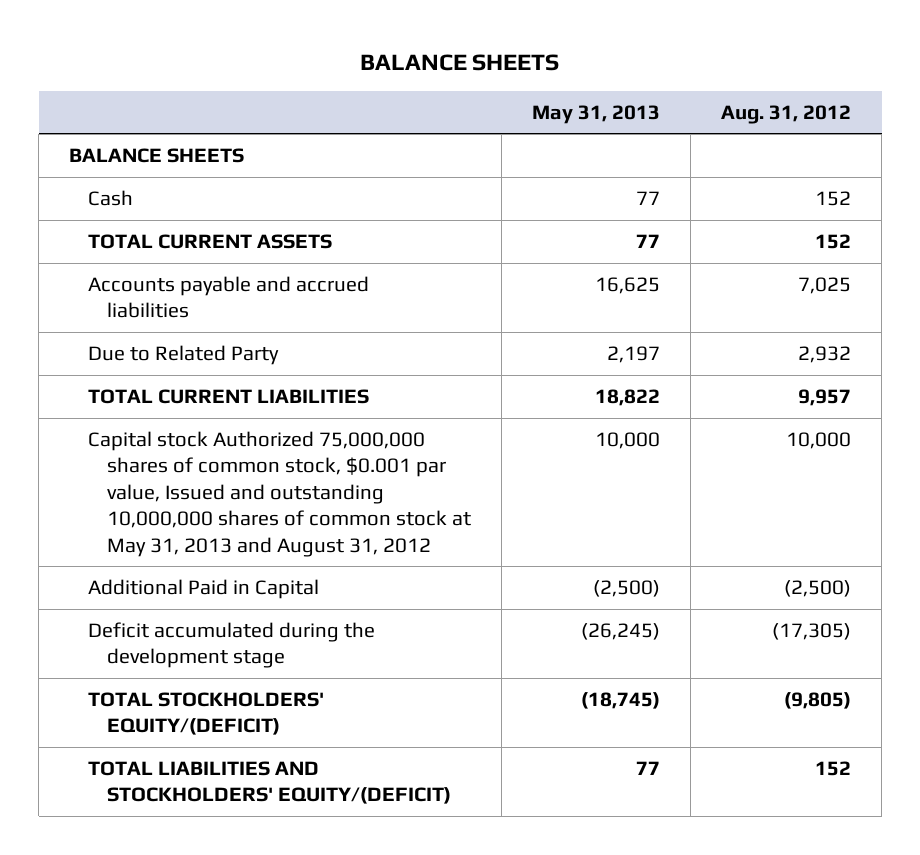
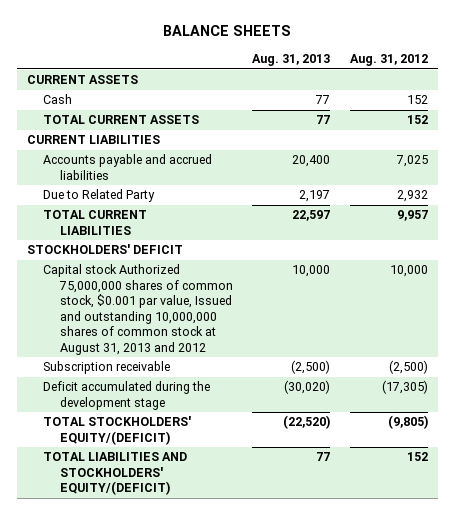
[532,104,661,124] May 31, 2013 -> none
none -> [252,54,331,67] Aug. 31, 2013
[69,147,245,163] BALANCE SHEETS -> none
none -> [26,75,138,85] CURRENT ASSETS
none -> [26,135,160,145] CURRENT LIABILITIES
[88,578,320,599] Additional Paid in Capital -> none
none -> [26,244,183,255] STOCKHOLDERS' DEFICIT
[88,430,472,557] Capital stock Authorized 75,000,000 shares of common stock, $0.001 par value, Issued and outstanding 10,000,000 shares of common stock at May 31, 2013 and August 31, 2012 -> [43,264,234,355] Capital stock Authorized 75,000,000 shares of common stock, $0.001 par value, Issued and outstanding 10,000,000 shares of common stock at August 31, 2013 and 2012
none -> [43,361,171,375] Subscription receivable

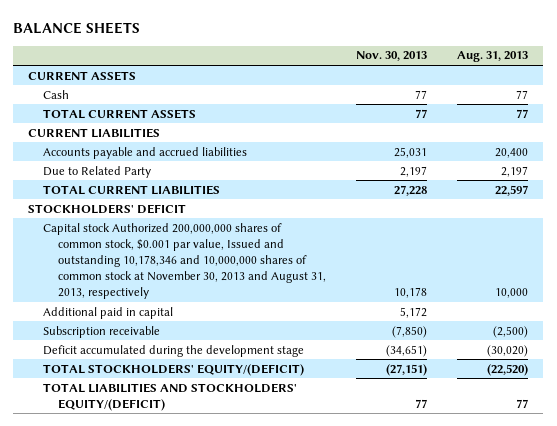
[349,54,428,67] Aug. 31, 2012 -> none
none -> [356,51,428,62] Nov. 30, 2013
[43,264,234,355] Capital stock Authorized 75,000,000 shares of common stock, $0.001 par value, Issued and outstanding 10,000,000 shares of common stock at August 31, 2013 and 2012 -> [43,222,326,300] Capital stock Authorized 200,000,000 shares of common stock, $0.001 par value, Issued and outstanding 10,178,346 and 10,000,000 shares of common stock at November 30, 2013 and August 31, 2013, respectively
none -> [43,306,174,319] Additional paid in capital

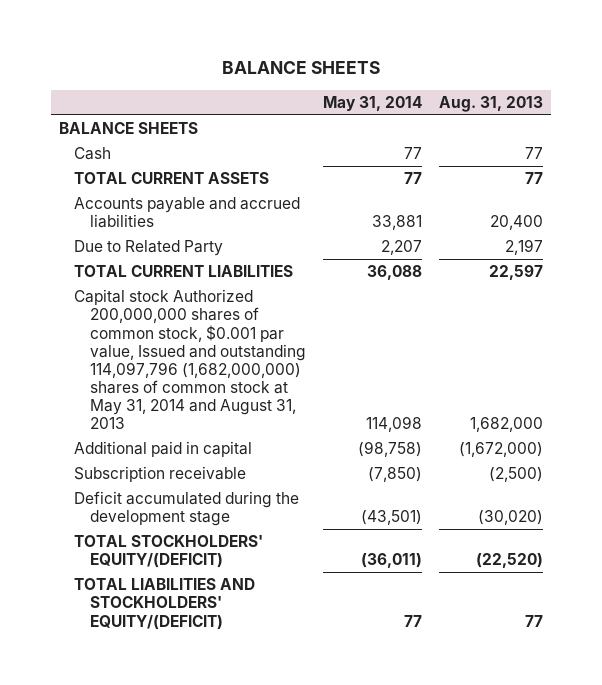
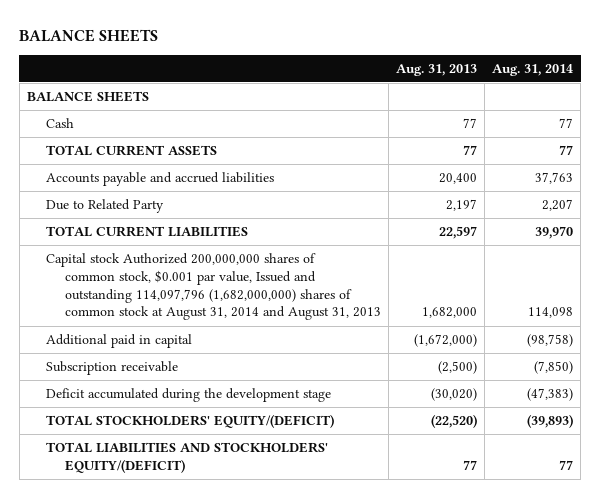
[322,95,422,111] May 31, 2014 -> none
none -> [492,63,574,76] Aug. 31, 2014
[74,289,306,430] Capital stock Authorized 200,000,000 shares of common stock, $0.001 par value, Issued and outstanding 114,097,796 (1,682,000,000) shares of common stock at May 31, 2014 and August 31, 2013 -> [46,253,382,321] Capital stock Authorized 200,000,000 shares of common stock, $0.001 par value, Issued and outstanding 114,097,796 (1,682,000,000) shares of common stock at August 31, 2014 and August 31, 2013

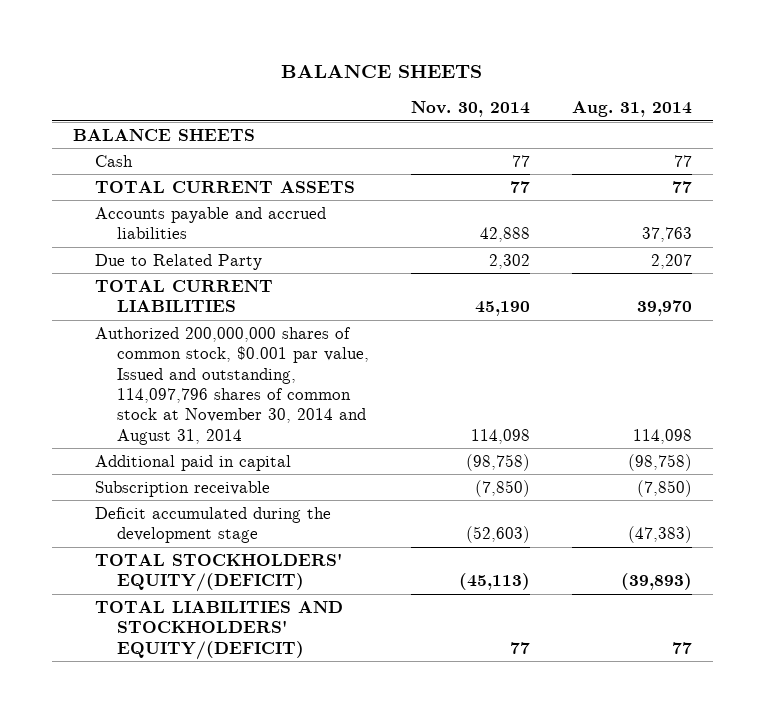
[396,63,478,76] Aug. 31, 2013 -> none
none -> [410,101,530,118] Nov. 30, 2014
[46,253,382,321] Capital stock Authorized 200,000,000 shares of common stock, $0.001 par value, Issued and outstanding 114,097,796 (1,682,000,000) shares of common stock at August 31, 2014 and August 31, 2013 -> [94,326,369,445] Authorized 200,000,000 shares of common stock, $0.001 par value, Issued and outstanding, 114,097,796 shares of common stock at November 30, 2014 and August 31, 2014

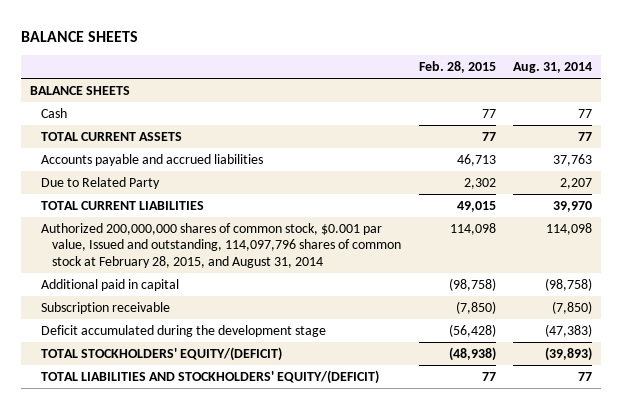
[410,101,530,118] Nov. 30, 2014 -> none
none -> [418,61,496,74] Feb. 28, 2015
[94,326,369,445] Authorized 200,000,000 shares of common stock, $0.001 par value, Issued and outstanding, 114,097,796 shares of common stock at November 30, 2014 and August 31, 2014 -> [40,222,401,269] Authorized 200,000,000 shares of common stock, $0.001 par value, Issued and outstanding, 114,097,796 shares of common stock at February 28, 2015, and August 31, 2014

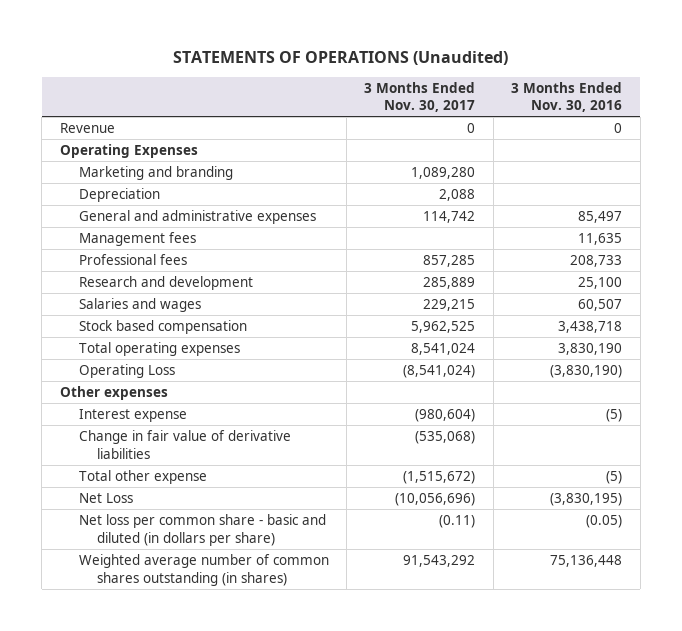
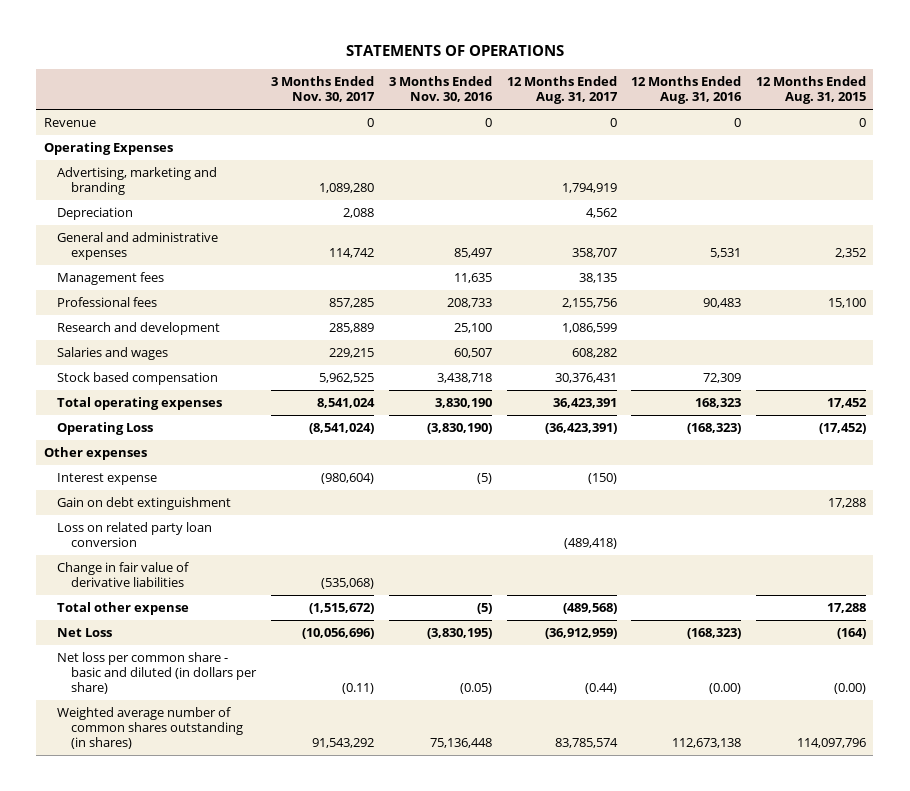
[173,51,509,66] STATEMENTS OF OPERATIONS (Unaudited) -> [345,45,564,57] STATEMENTS OF OPERATIONS
none -> [506,76,618,105] 12 Months Ended Aug. 31, 2017
none -> [631,76,743,105] 12 Months Ended Aug. 31, 2016
none -> [756,76,867,105] 12 Months Ended Aug. 31, 2015
[78,165,233,180] Marketing and branding -> [57,167,218,196] Advertising, marketing and branding
none -> [57,497,232,511] Gain on debt extinguishment
none -> [57,522,213,548] Loss on related party loan conversion

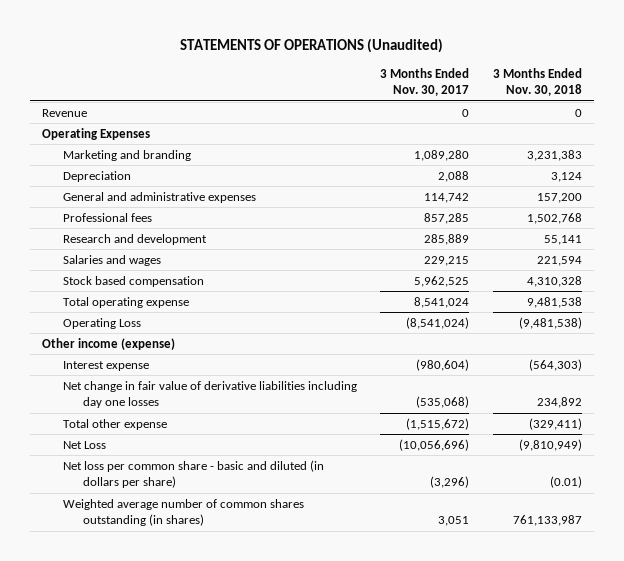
[345,45,564,57] STATEMENTS OF OPERATIONS -> [179,38,443,54] STATEMENTS OF OPERATIONS (Unaudited)
[388,76,493,103] 3 Months Ended Nov. 30, 2016 -> none
[506,76,618,105] 12 Months Ended Aug. 31, 2017 -> none
[631,76,743,105] 12 Months Ended Aug. 31, 2016 -> none
[756,76,867,105] 12 Months Ended Aug. 31, 2015 -> none
none -> [492,67,582,97] 3 Months Ended Nov. 30, 2018
[57,167,218,196] Advertising, marketing and branding -> [62,149,191,161] Marketing and branding
[57,272,165,286] Management fees -> none
[57,397,223,411] Total operating expenses -> [62,296,189,308] Total operating expense
[43,447,147,461] Other expenses -> [42,337,176,350] Other income (expense)
[57,497,232,511] Gain on debt extinguishment -> none
[57,522,213,548] Loss on related party loan conversion -> none
[57,562,190,588] Change in fair value of derivative liabilities -> [62,380,357,409] Net change in fair value of derivative liabilities including day one losses
[341,683,374,695] (0.11) -> [430,476,470,489] (3,296)
[311,738,374,749] 91,543,292 -> [438,516,470,527] 3,051

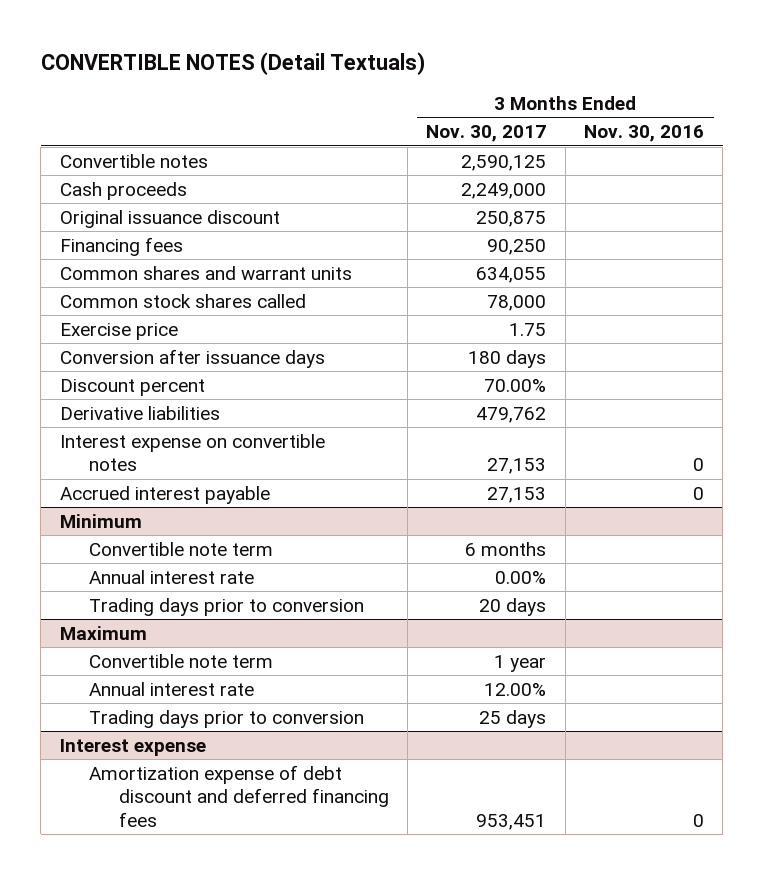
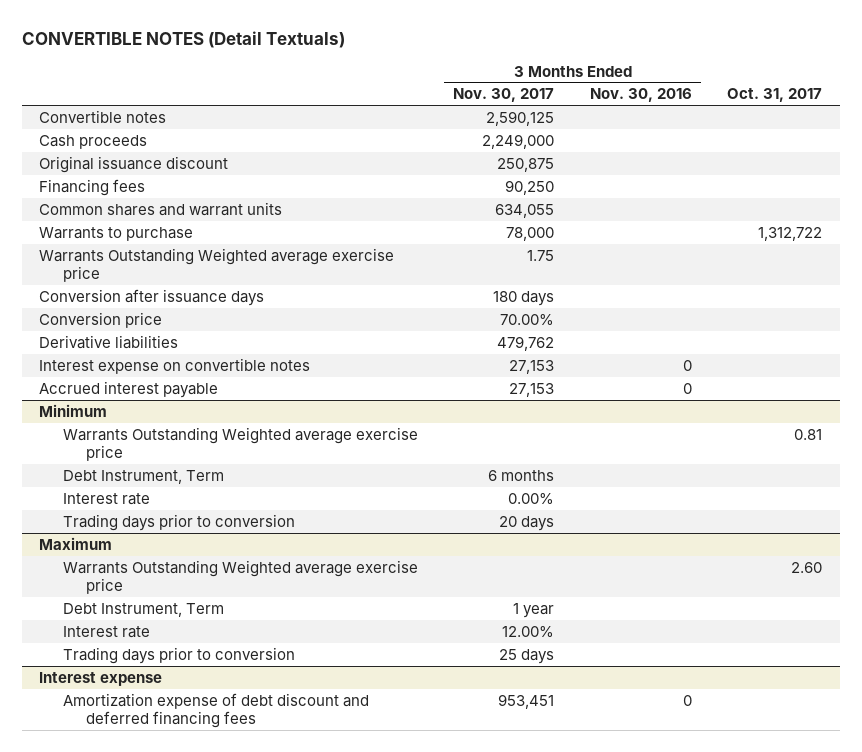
none -> [727,88,823,103] Oct. 31, 2017
[59,293,306,308] Common stock shares called -> [39,226,194,241] Warrants to purchase
[59,322,178,340] Exercise price -> [39,247,395,282] Warrants Outstanding Weighted average exercise price
[59,378,205,396] Discount percent -> [39,311,163,328] Conversion price
none -> [62,426,418,461] Warrants Outstanding Weighted average exercise price
[89,541,274,556] Convertible note term -> [62,469,224,484] Debt Instrument, Term
[89,569,255,584] Annual interest rate -> [62,492,150,505] Interest rate
none -> [62,559,418,594] Warrants Outstanding Weighted average exercise price
[89,653,274,668] Convertible note term -> [62,602,224,617] Debt Instrument, Term
[89,681,255,696] Annual interest rate -> [62,625,150,638] Interest rate

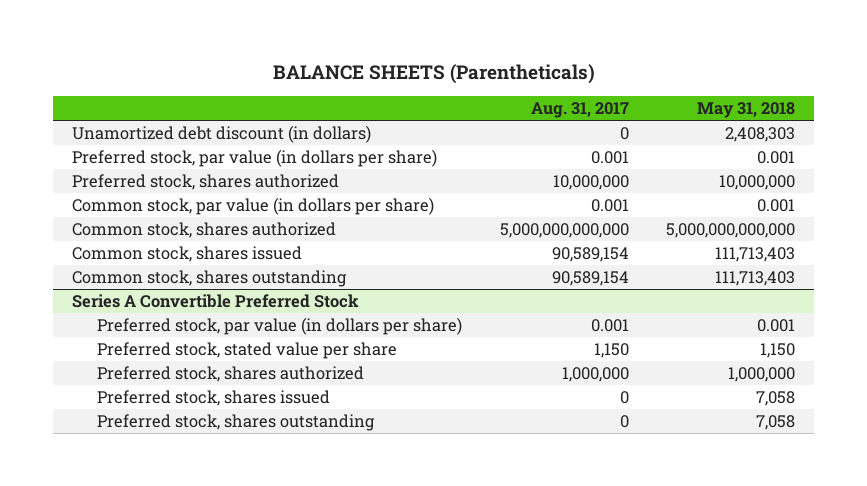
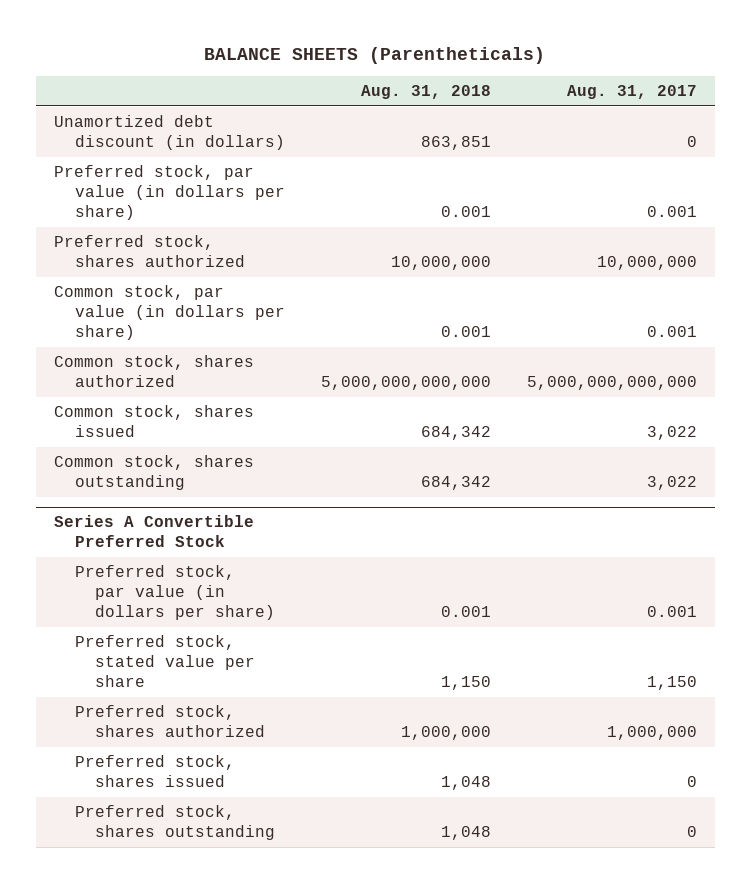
[697,102,796,119] May 31, 2018 -> none
none -> [360,84,491,99] Aug. 31, 2018
[551,247,629,263] 90,589,154 -> [646,426,697,441] 3,022
[551,271,629,287] 90,589,154 -> [646,476,697,491] 3,022

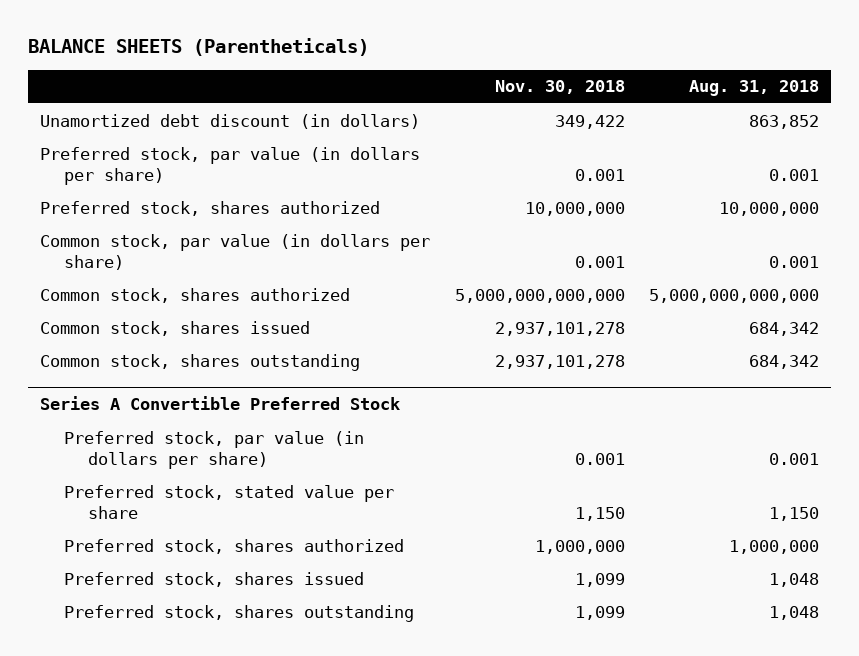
[566,84,697,99] Aug. 31, 2017 -> none
none -> [494,80,625,95] Nov. 30, 2018
[420,136,491,151] 863,851 -> [749,114,820,129] 863,852

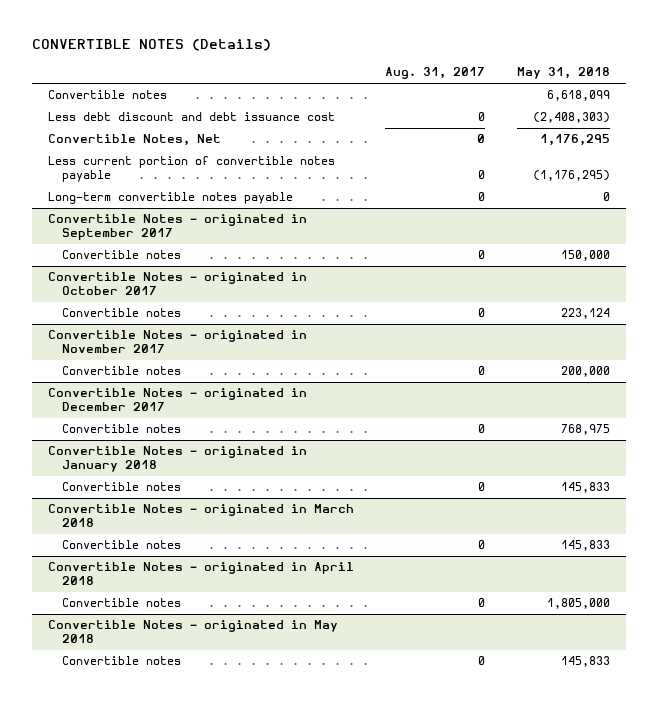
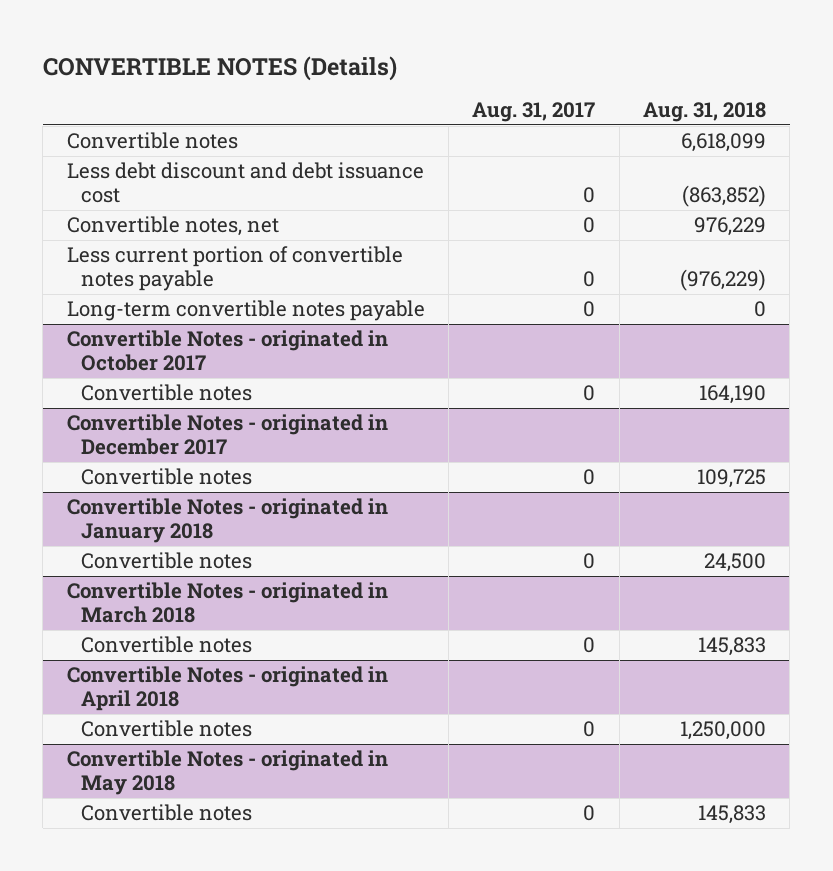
[516,67,610,80] May 31, 2018 -> none
none -> [643,102,767,123] Aug. 31, 2018
[47,134,221,147] Convertible Notes, Net -> [66,216,279,237] Convertible notes, net
[47,214,307,240] Convertible Notes - originated in September 2017 -> none
[62,250,182,260] Convertible notes -> none
[47,330,307,353] Convertible Notes - originated in November 2017 -> none
[62,366,182,376] Convertible notes -> none

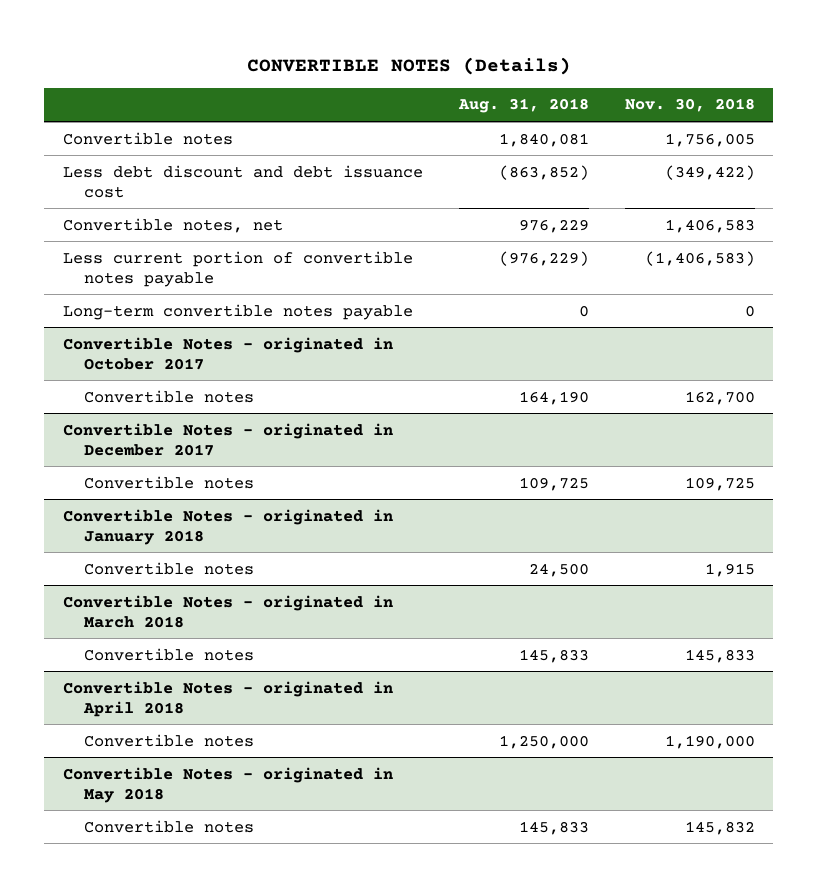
[472,102,596,123] Aug. 31, 2017 -> none
none -> [625,98,756,113] Nov. 30, 2018
[681,133,767,153] 6,618,099 -> [498,132,589,147] 1,840,081

